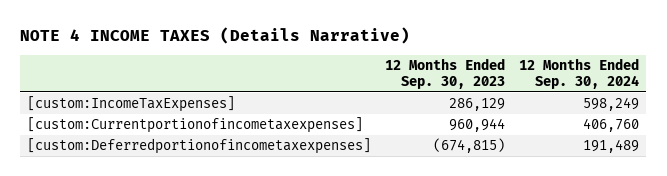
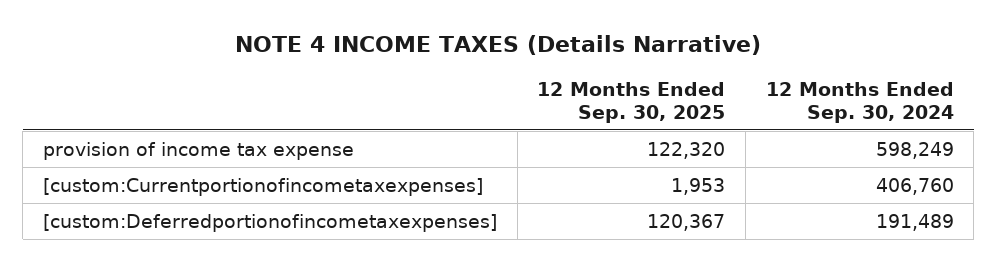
[385,57,506,90] 12 Months Ended Sep. 30, 2023 -> none
none -> [537,81,726,123] 12 Months Ended Sep. 30, 2025
[27,96,236,113] [custom:IncomeTaxExpenses] -> [42,141,354,160] provision of income tax expense

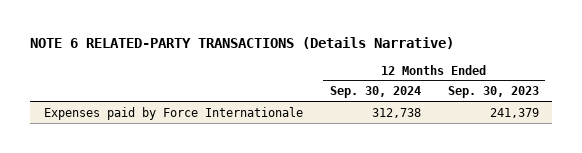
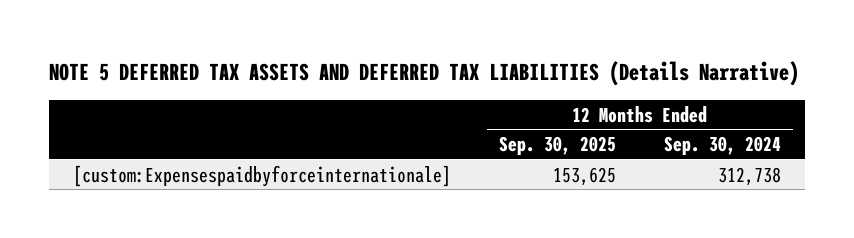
[30,37,455,50] NOTE 6 RELATED-PARTY TRANSACTIONS (Details Narrative) -> [49,61,800,87] NOTE 5 DEFERRED TAX ASSETS AND DEFERRED TAX LIABILITIES (Details Narrative)
[447,86,539,99] Sep. 30, 2023 -> none
none -> [499,136,617,156] Sep. 30, 2025
[43,106,303,120] Expenses paid by Force Internationale -> [73,164,452,187] [custom:Expensespaidbyforceinternationale]

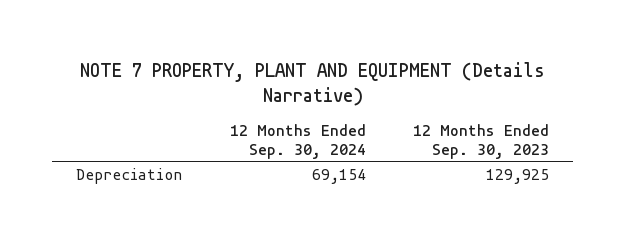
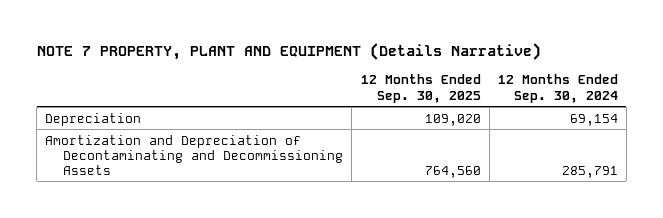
[413,123,550,159] 12 Months Ended Sep. 30, 2023 -> none
none -> [360,74,481,103] 12 Months Ended Sep. 30, 2025
none -> [45,134,344,175] Amortization and Depreciation of Decontaminating and Decommissioning Assets

